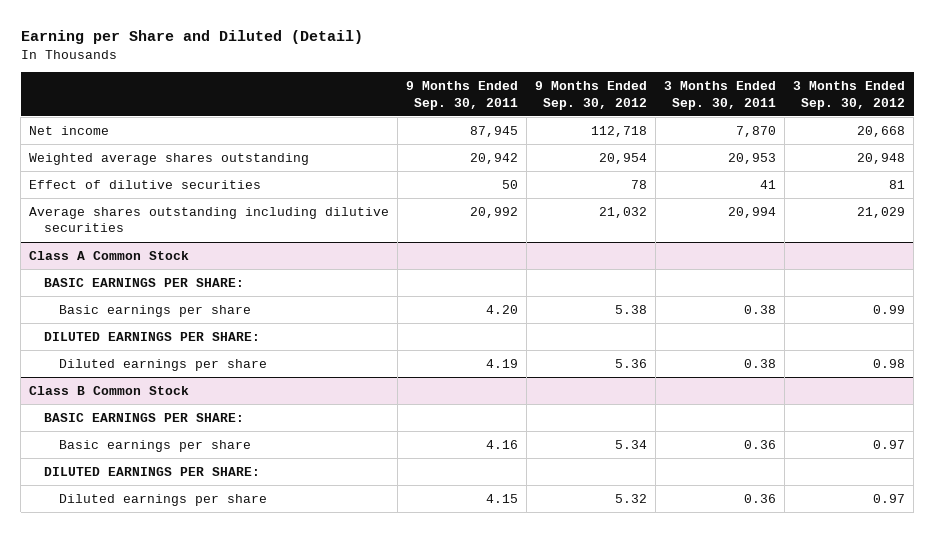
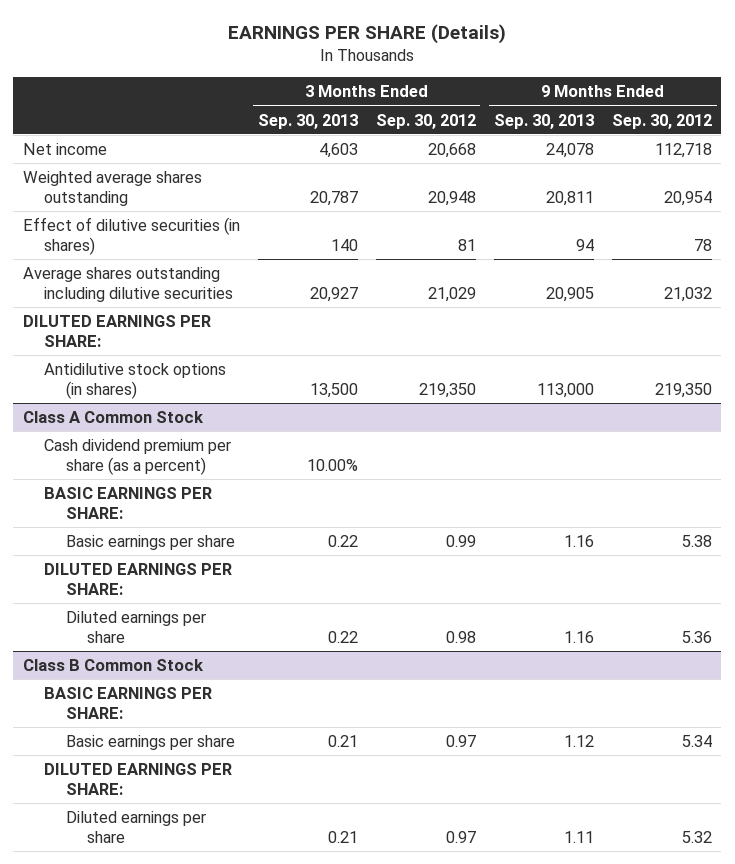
[20,30,363,45] Earning per Share and Diluted (Detail) -> [228,23,507,44] EARNINGS PER SHARE (Details)
[406,81,519,110] 9 Months Ended Sep. 30, 2011 -> none
[664,81,777,110] 3 Months Ended Sep. 30, 2011 -> none
none -> [257,113,358,129] Sep. 30, 2013
none -> [493,113,594,129] Sep. 30, 2013
[29,179,262,189] Effect of dilutive securities -> [22,216,240,256] Effect of dilutive securities (in shares)
none -> [22,314,211,348] DILUTED EARNINGS PER SHARE:
none -> [44,362,227,400] Antidilutive stock options (in shares)
none -> [44,438,232,476] Cash dividend premium per share (as a percent)

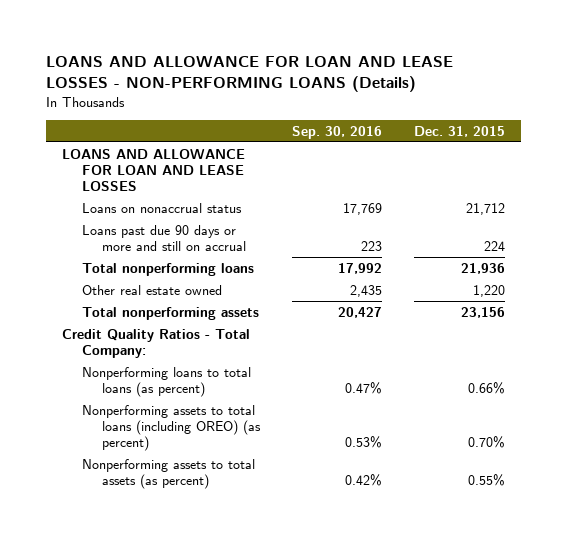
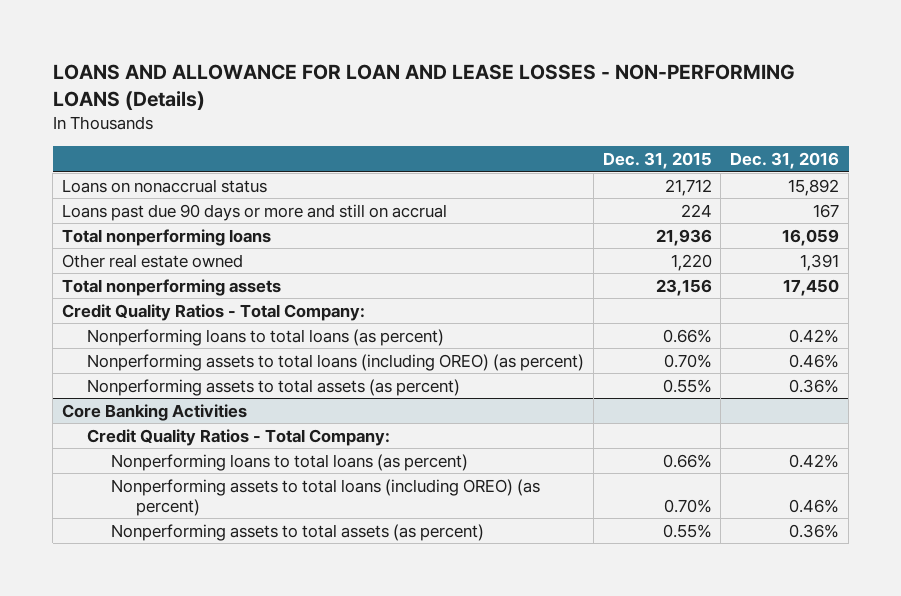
[292,125,383,139] Sep. 30, 2016 -> none
none -> [730,152,840,170] Dec. 31, 2016
[62,148,246,192] LOANS AND ALLOWANCE FOR LOAN AND LEASE LOSSES -> none
none -> [62,403,248,421] Core Banking Activities
none -> [86,428,390,446] Credit Quality Ratios - Total Company:
none -> [111,453,469,471] Nonperforming loans to total loans (as percent)
none -> [111,478,541,516] Nonperforming assets to total loans (including OREO) (as percent)
none -> [111,523,485,541] Nonperforming assets to total assets (as percent)

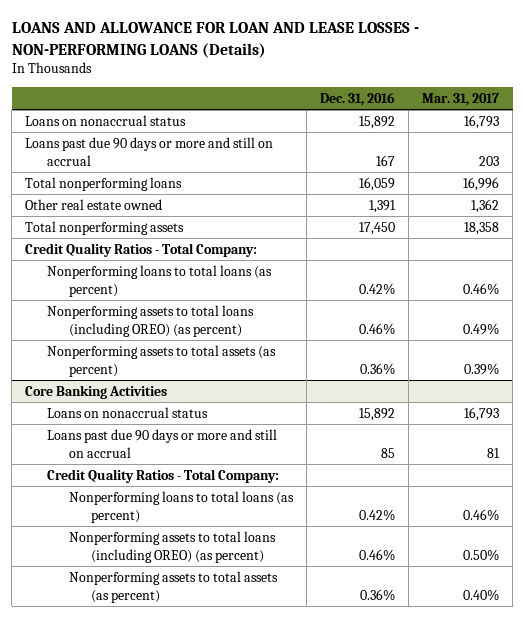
[602,152,712,170] Dec. 31, 2015 -> none
none -> [422,92,500,106] Mar. 31, 2017
none -> [47,406,209,418] Loans on nonaccrual status
none -> [47,428,278,458] Loans past due 90 days or more and still on accrual

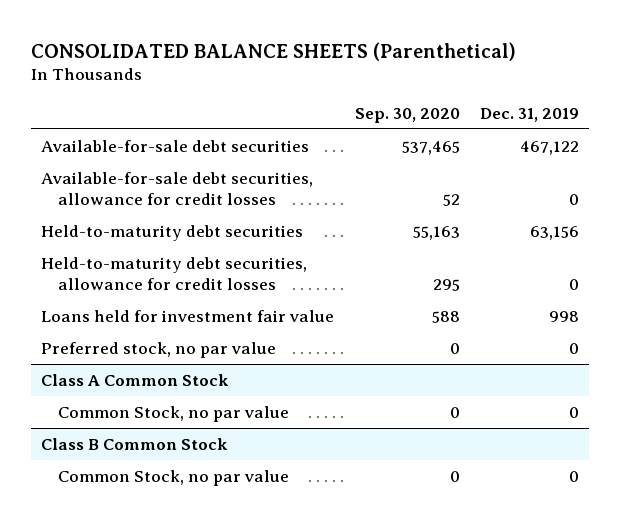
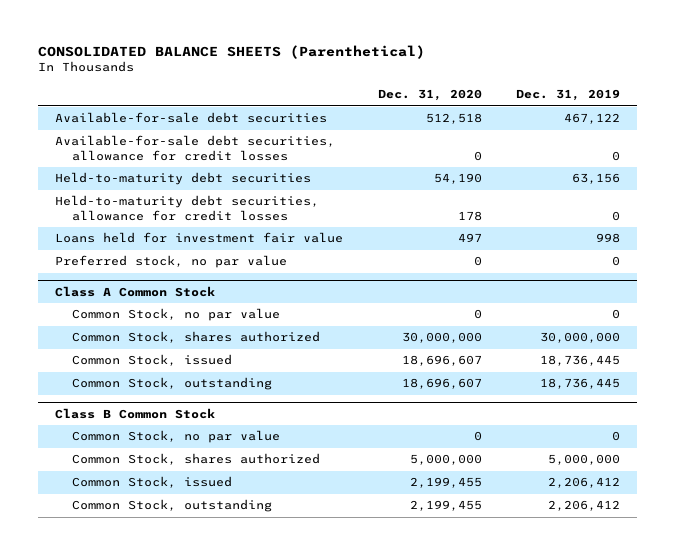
[354,107,460,123] Sep. 30, 2020 -> none
none -> [377,89,482,102] Dec. 31, 2020
none -> [72,331,321,344] Common Stock, shares authorized
none -> [72,354,233,367] Common Stock, issued
none -> [72,377,273,391] Common Stock, outstanding
none -> [72,453,321,466] Common Stock, shares authorized
none -> [72,476,233,489] Common Stock, issued
none -> [72,499,273,513] Common Stock, outstanding

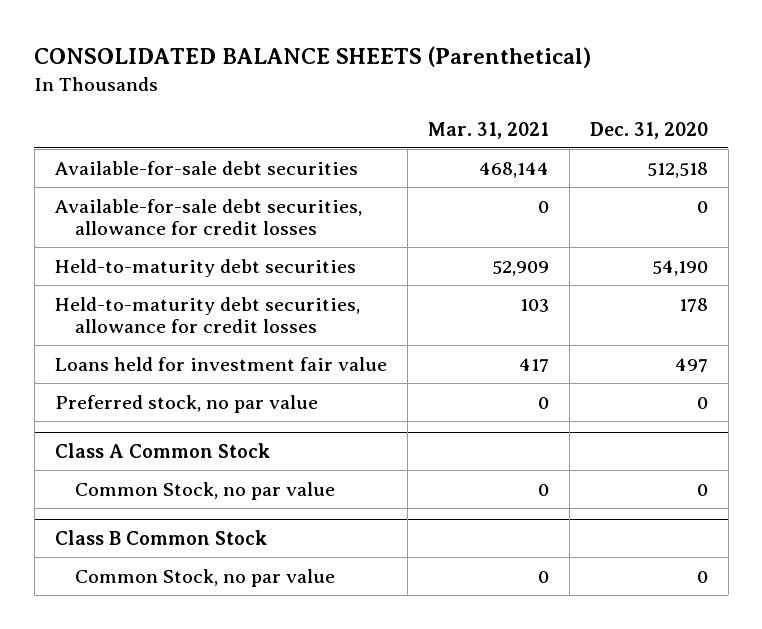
[516,89,621,102] Dec. 31, 2019 -> none
none -> [427,121,549,139] Mar. 31, 2021
[72,331,321,344] Common Stock, shares authorized -> none
[72,354,233,367] Common Stock, issued -> none
[72,377,273,391] Common Stock, outstanding -> none
[72,453,321,466] Common Stock, shares authorized -> none
[72,476,233,489] Common Stock, issued -> none
[72,499,273,513] Common Stock, outstanding -> none

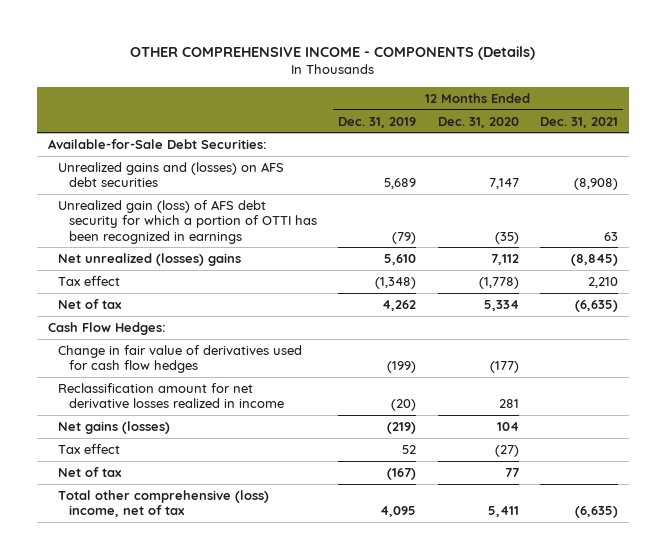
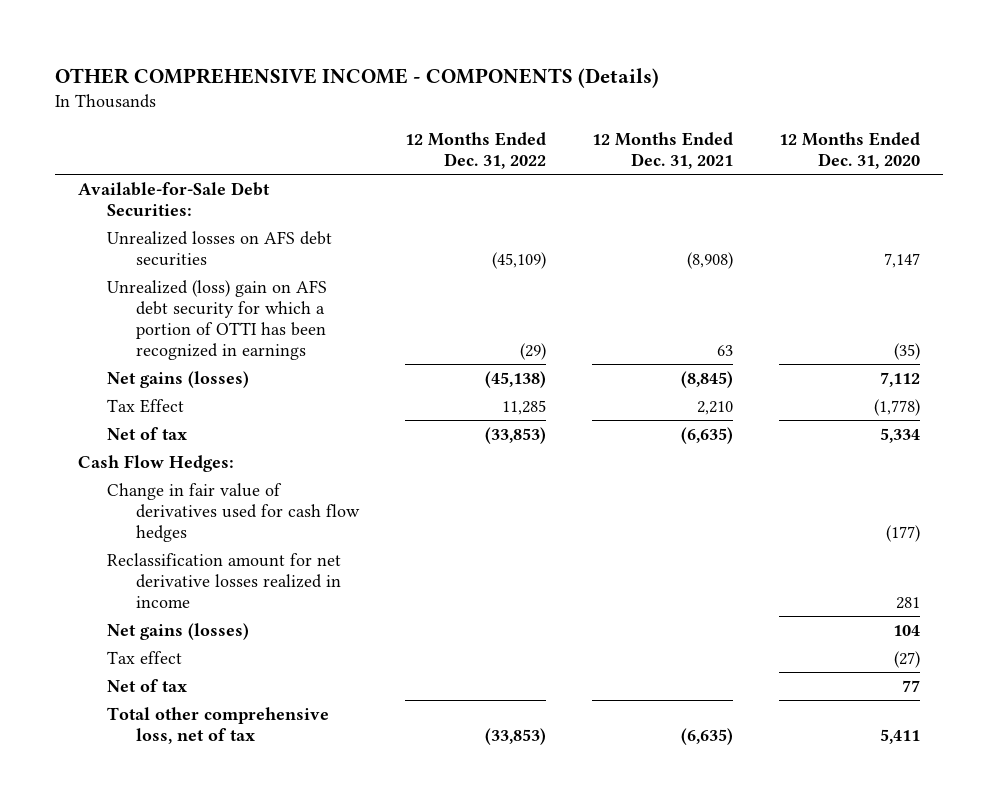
[338,116,417,128] Dec. 31, 2019 -> none
none -> [404,132,546,170] 12 Months Ended Dec. 31, 2022
[58,161,285,188] Unrealized gains and (losses) on AFS debt securities -> [106,230,332,266] Unrealized losses on AFS debt securities
[58,199,317,244] Unrealized gain (loss) of AFS debt security for which a portion of OTTI has been recognized in earnings -> [106,279,327,360] Unrealized (loss) gain on AFS debt security for which a portion of OTTI has been recognized in earnings
[58,252,242,266] Net unrealized (losses) gains -> [106,370,249,388] Net gains (losses)
[58,275,121,286] Tax effect -> [106,398,184,413] Tax Effect
[58,489,270,518] Total other comprehensive (loss) income, net of tax -> [106,706,329,744] Total other comprehensive loss, net of tax

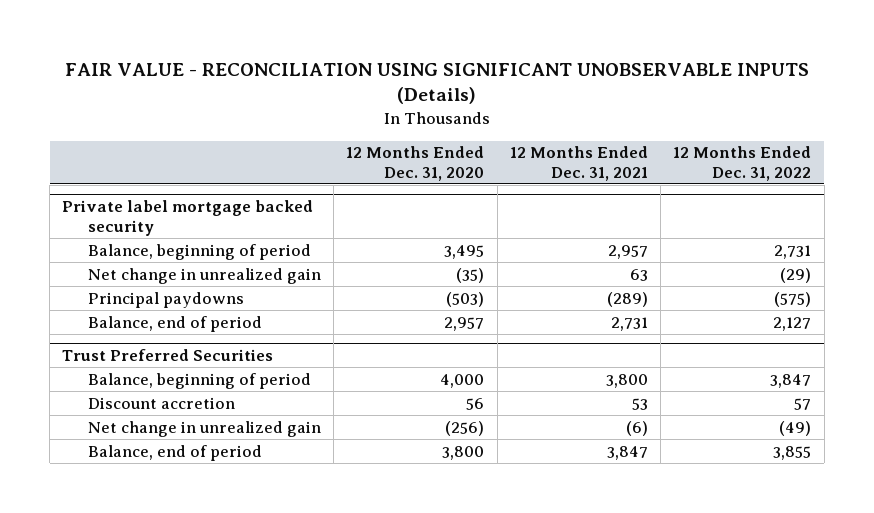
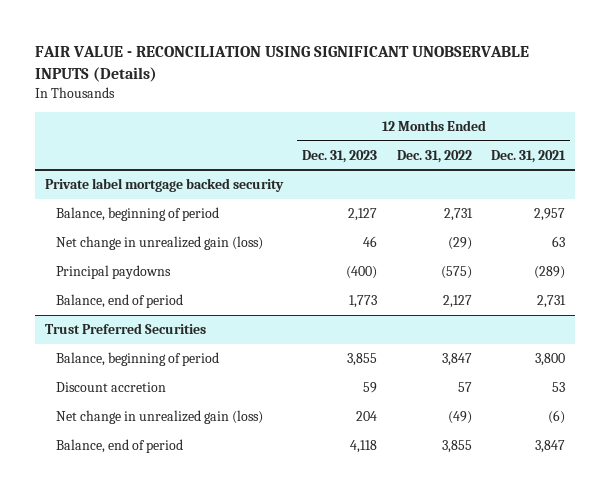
[346,146,485,181] 12 Months Ended Dec. 31, 2020 -> none
none -> [302,149,378,163] Dec. 31, 2023
[87,267,321,284] Net change in unrealized gain -> [55,236,263,251] Net change in unrealized gain (loss)
[87,420,321,437] Net change in unrealized gain -> [55,410,263,425] Net change in unrealized gain (loss)

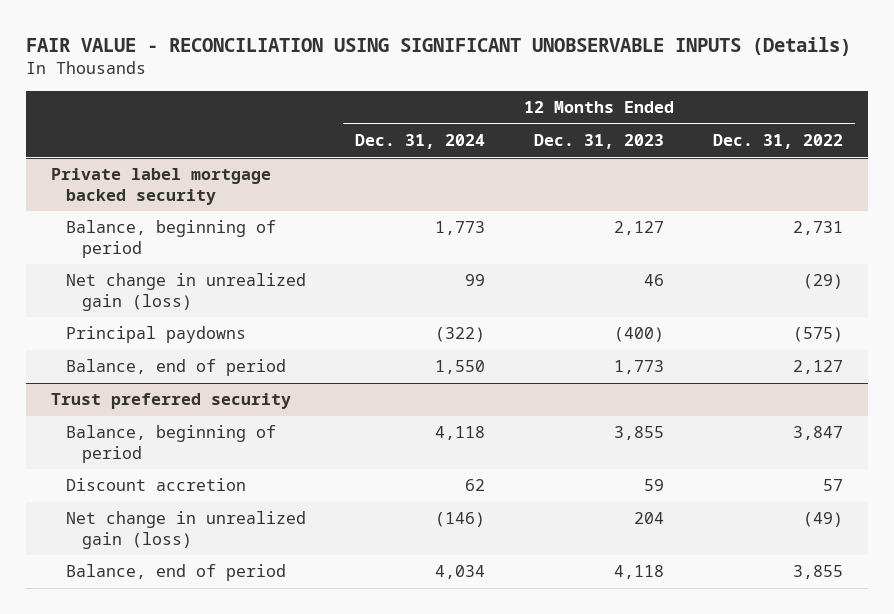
[491,149,567,163] Dec. 31, 2021 -> none
none -> [355,134,486,150] Dec. 31, 2024
[44,323,206,335] Trust Preferred Securities -> [50,393,291,410] Trust preferred security

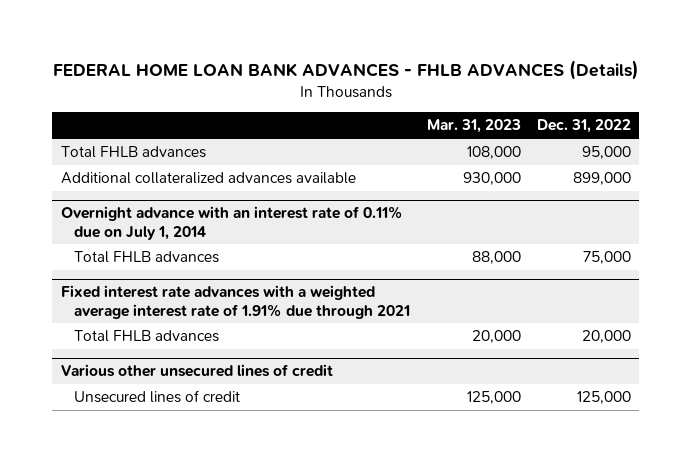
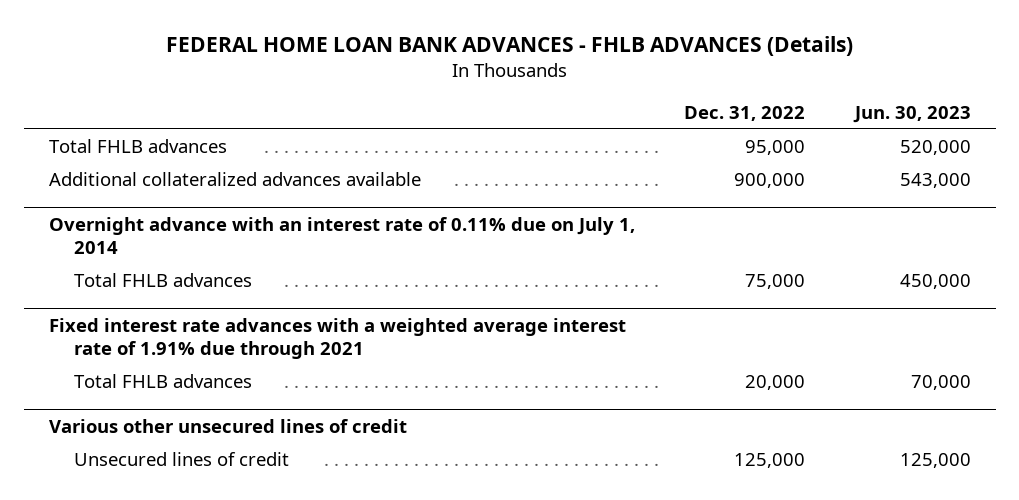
[426,119,521,134] Mar. 31, 2023 -> none
none -> [852,105,971,123] Jun. 30, 2023
[573,172,632,186] 899,000 -> [734,173,806,189] 900,000

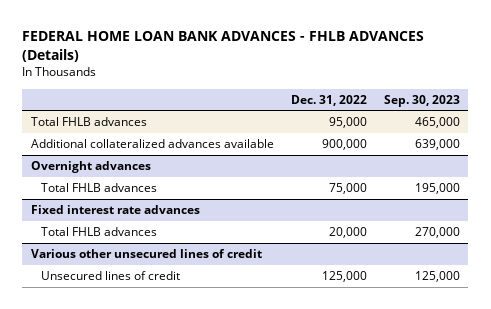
[852,105,971,123] Jun. 30, 2023 -> none
none -> [383,94,460,107] Sep. 30, 2023
[48,216,635,255] Overnight advance with an interest rate of 0.11% due on July 1, 2014 -> [30,161,151,174] Overnight advances
[48,317,626,360] Fixed interest rate advances with a weighted average interest rate of 1.91% due through 2021 -> [30,205,200,215] Fixed interest rate advances

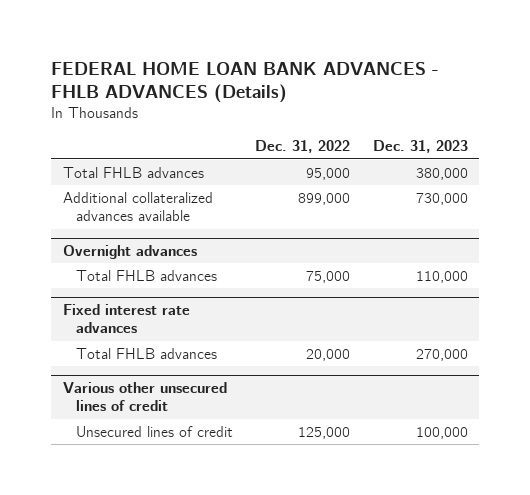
[383,94,460,107] Sep. 30, 2023 -> none
none -> [372,140,468,154] Dec. 31, 2023
[321,139,367,151] 900,000 -> [298,192,351,205] 899,000

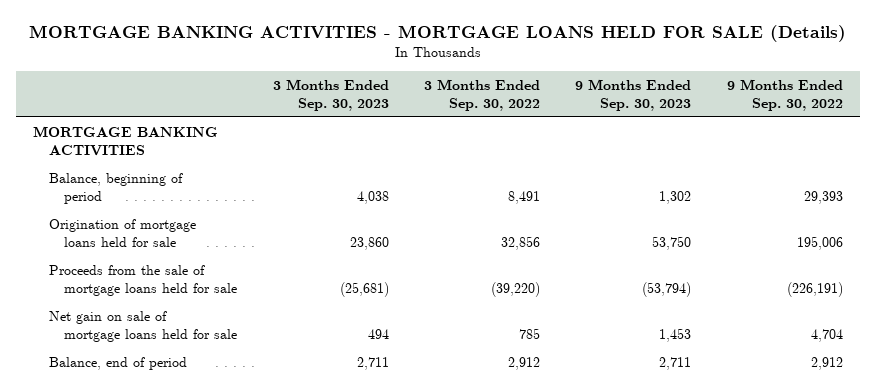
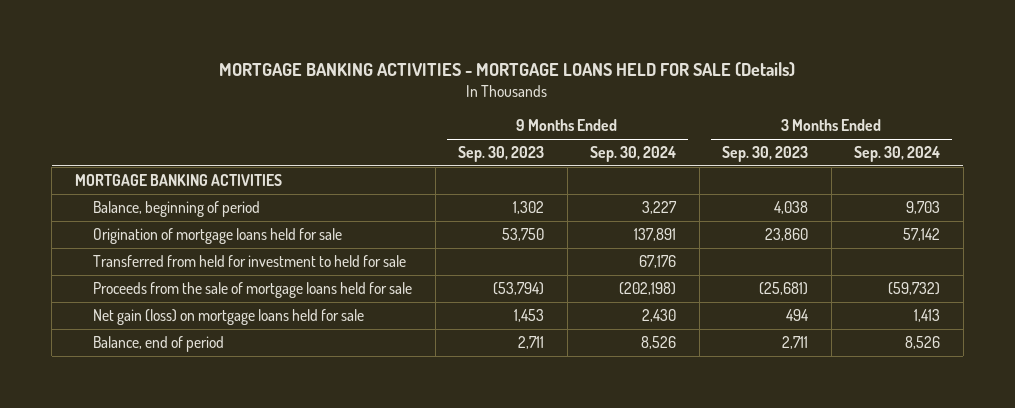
[424,78,541,111] 3 Months Ended Sep. 30, 2022 -> none
[726,78,843,111] 9 Months Ended Sep. 30, 2022 -> none
none -> [590,145,677,162] Sep. 30, 2024
none -> [854,145,941,162] Sep. 30, 2024
none -> [93,254,407,267] Transferred from held for investment to held for sale
[48,310,238,342] Net gain on sale of mortgage loans held for sale -> [93,308,365,325] Net gain (loss) on mortgage loans held for sale

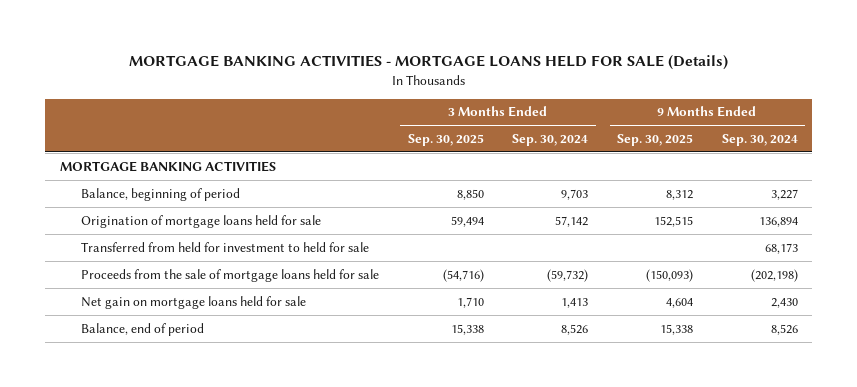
[458,145,545,162] Sep. 30, 2023 -> none
[722,145,809,162] Sep. 30, 2023 -> none
none -> [407,133,484,146] Sep. 30, 2025
none -> [617,133,694,146] Sep. 30, 2025
[634,227,677,241] 137,891 -> [758,216,798,227] 136,894
[639,254,677,268] 67,176 -> [764,242,798,254] 68,173
[93,308,365,325] Net gain (loss) on mortgage loans held for sale -> [80,295,306,309] Net gain on mortgage loans held for sale

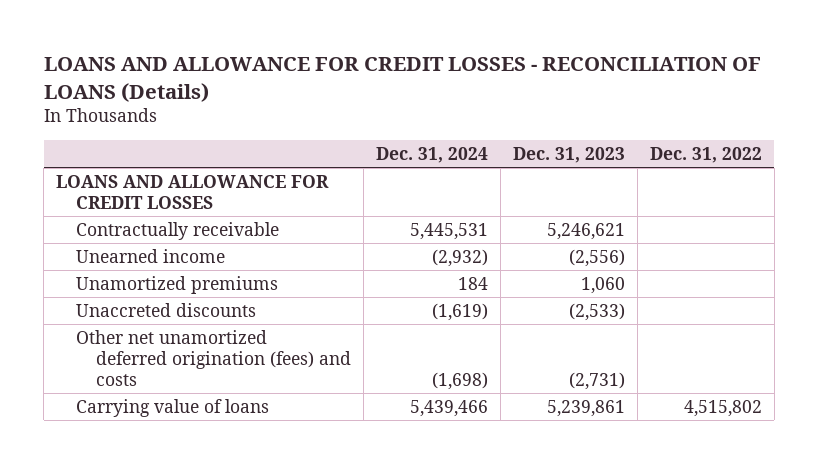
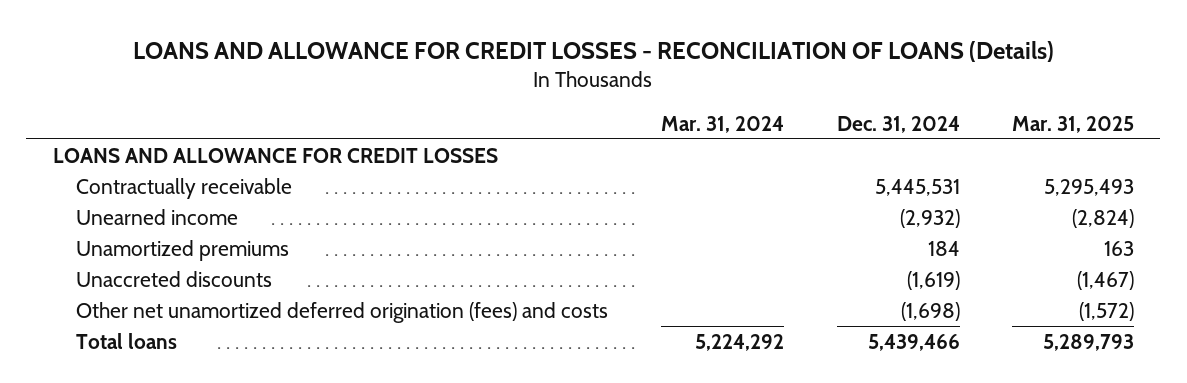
[512,147,625,164] Dec. 31, 2023 -> none
[649,147,762,164] Dec. 31, 2022 -> none
none -> [661,115,785,133] Mar. 31, 2024
none -> [1012,115,1135,133] Mar. 31, 2025
[76,398,270,417] Carrying value of loans -> [76,332,178,349] Total loans

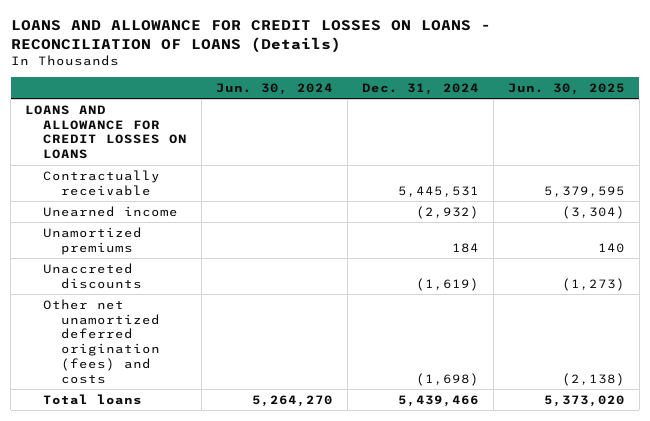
[133,40,1055,62] LOANS AND ALLOWANCE FOR CREDIT LOSSES - RECONCILIATION OF LOANS (Details) -> [10,19,491,53] LOANS AND ALLOWANCE FOR CREDIT LOSSES ON LOANS - RECONCILIATION OF LOANS (Details)
[661,115,785,133] Mar. 31, 2024 -> none
[1012,115,1135,133] Mar. 31, 2025 -> none
none -> [216,83,334,96] Jun. 30, 2024
none -> [507,83,625,96] Jun. 30, 2025
[52,147,498,163] LOANS AND ALLOWANCE FOR CREDIT LOSSES -> [25,104,188,160] LOANS AND ALLOWANCE FOR CREDIT LOSSES ON LOANS

